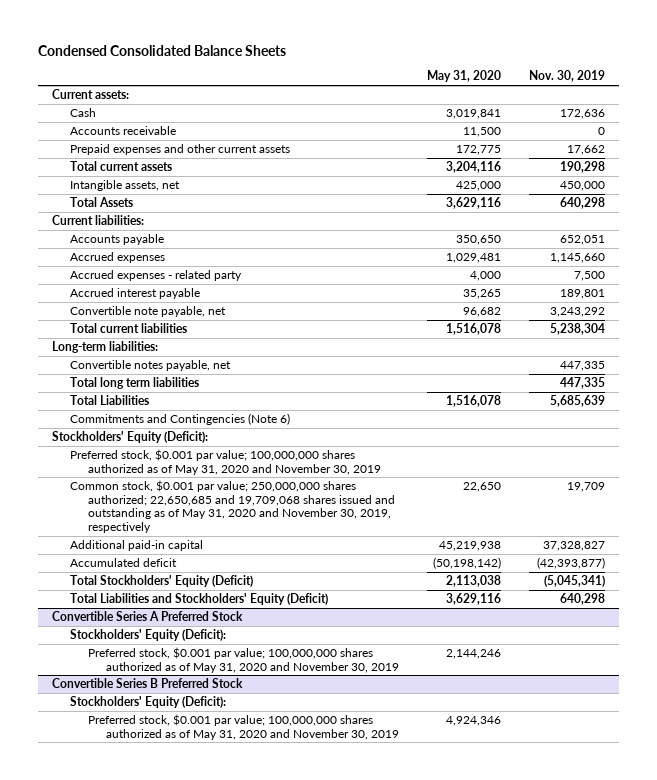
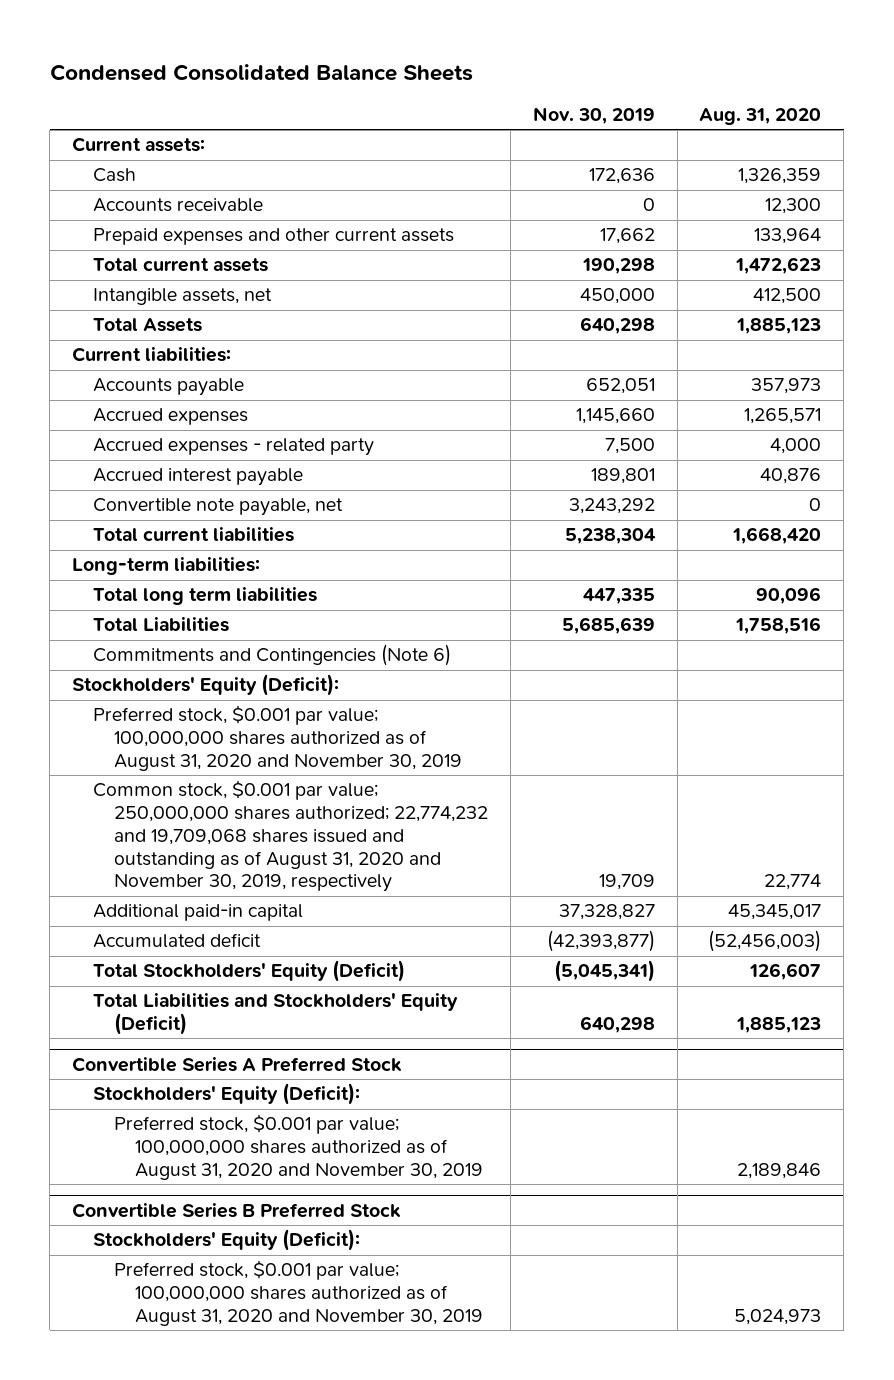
[427,70,502,83] May 31, 2020 -> none
none -> [699,108,822,126] Aug. 31, 2020
[69,360,231,372] Convertible notes payable, net -> none
[69,449,381,475] Preferred stock, $0.001 par value; 100,000,000 shares authorized as of May 31, 2020 and November 30, 2019 -> [93,705,462,771] Preferred stock, $0.001 par value; 100,000,000 shares authorized as of August 31, 2020 and November 30, 2019
[69,480,395,533] Common stock, $0.001 par value; 250,000,000 shares authorized; 22,650,685 and 19,709,068 shares issued and outstanding as of May 31, 2020 and November 30, 2019, respectively -> [93,780,488,893] Common stock, $0.001 par value; 250,000,000 shares authorized; 22,774,232 and 19,709,068 shares issued and outstanding as of August 31, 2020 and November 30, 2019, respectively
[87,647,399,673] Preferred stock, $0.001 par value; 100,000,000 shares authorized as of May 31, 2020 and November 30, 2019 -> [113,1114,483,1180] Preferred stock, $0.001 par value; 100,000,000 shares authorized as of August 31, 2020 and November 30, 2019
[87,714,399,740] Preferred stock, $0.001 par value; 100,000,000 shares authorized as of May 31, 2020 and November 30, 2019 -> [113,1260,483,1326] Preferred stock, $0.001 par value; 100,000,000 shares authorized as of August 31, 2020 and November 30, 2019

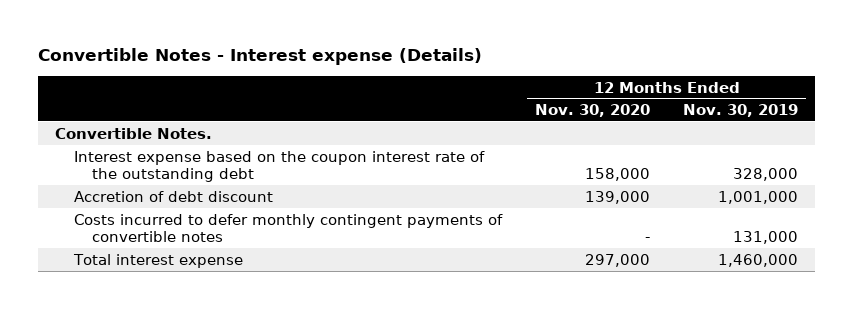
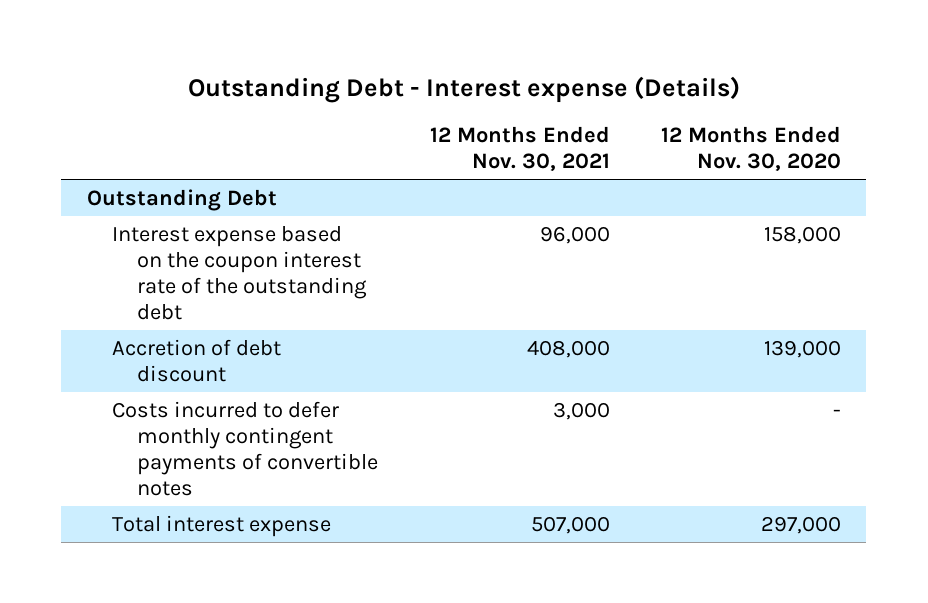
[38,48,483,66] Convertible Notes - Interest expense (Details) -> [187,75,740,103] Outstanding Debt - Interest expense (Details)
[683,104,799,118] Nov. 30, 2019 -> none
none -> [429,126,610,172] 12 Months Ended Nov. 30, 2021
[55,127,213,139] Convertible Notes. -> [87,188,278,211] Outstanding Debt

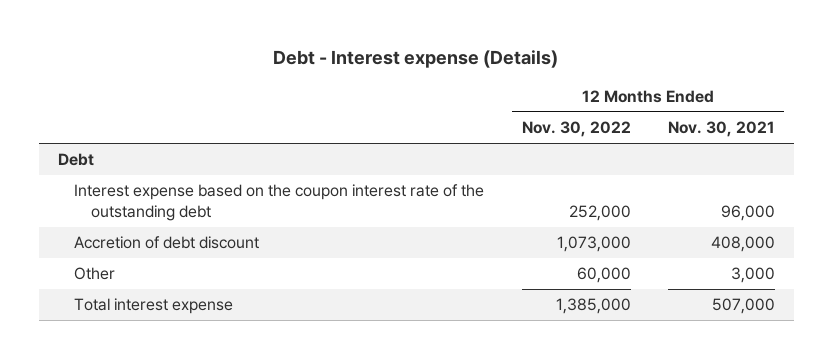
[187,75,740,103] Outstanding Debt - Interest expense (Details) -> [273,50,559,69] Debt - Interest expense (Details)
[660,126,841,172] 12 Months Ended Nov. 30, 2020 -> none
none -> [521,121,631,138] Nov. 30, 2022
[87,188,278,211] Outstanding Debt -> [57,153,94,167] Debt
[112,400,379,496] Costs incurred to defer monthly contingent payments of convertible notes -> none
none -> [74,267,116,281] Other

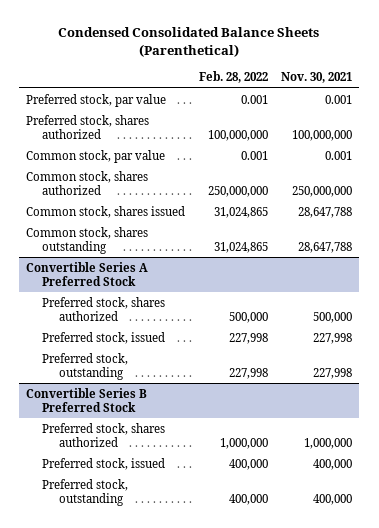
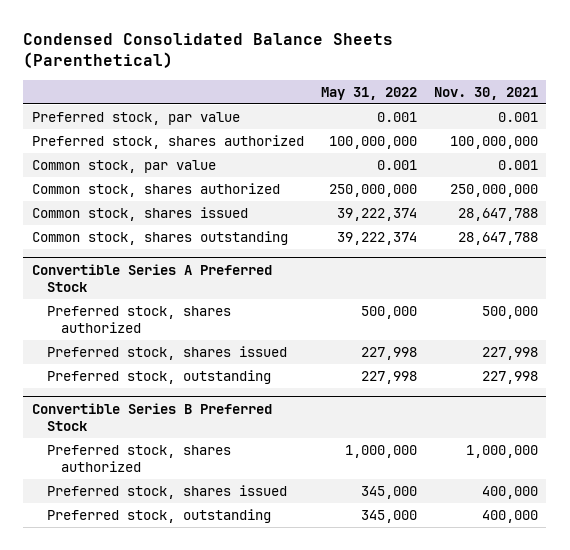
[198,71,268,84] Feb. 28, 2022 -> none
none -> [320,87,417,101] May 31, 2022
[42,331,166,344] Preferred stock, issued -> [46,345,287,360] Preferred stock, shares issued
[42,457,166,470] Preferred stock, issued -> [46,484,287,499] Preferred stock, shares issued

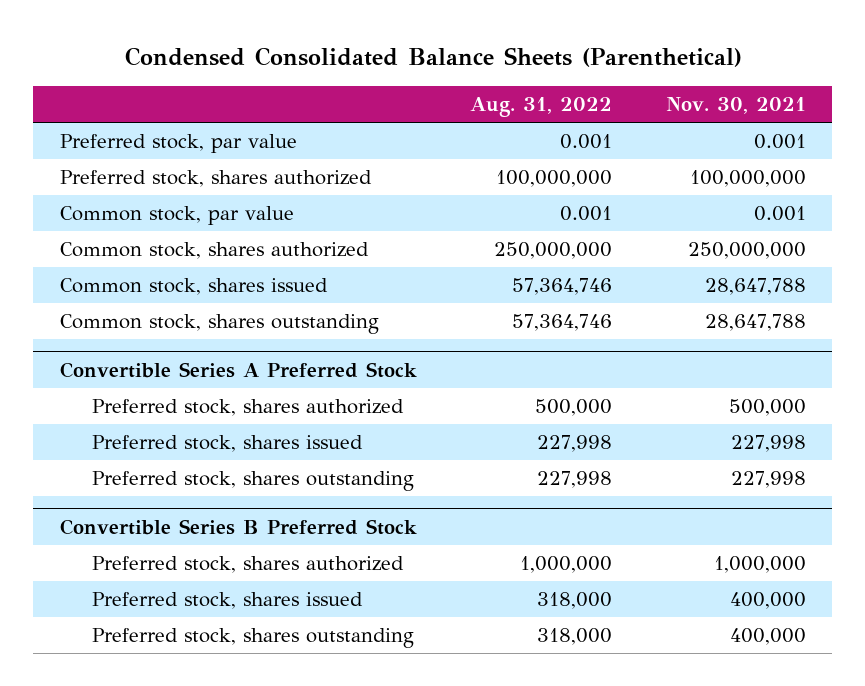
[320,87,417,101] May 31, 2022 -> none
none -> [470,97,613,118] Aug. 31, 2022
[46,369,271,384] Preferred stock, outstanding -> [91,471,414,492] Preferred stock, shares outstanding
[46,508,271,523] Preferred stock, outstanding -> [91,628,414,649] Preferred stock, shares outstanding

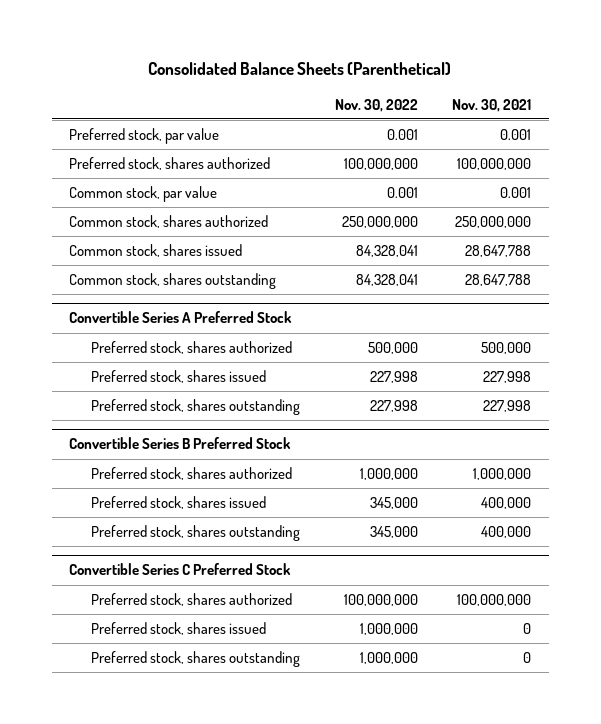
[124,47,742,68] Condensed Consolidated Balance Sheets (Parenthetical) -> [148,61,452,75] Consolidated Balance Sheets (Parenthetical)
[470,97,613,118] Aug. 31, 2022 -> none
none -> [334,98,418,112] Nov. 30, 2022
none -> [69,563,292,576] Convertible Series C Preferred Stock
none -> [90,592,292,606] Preferred stock, shares authorized
none -> [90,621,266,635] Preferred stock, shares issued
none -> [90,650,300,667] Preferred stock, shares outstanding

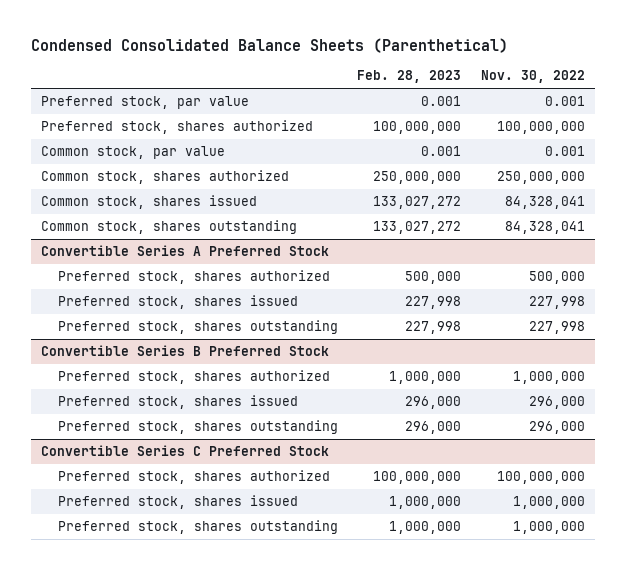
[148,61,452,75] Consolidated Balance Sheets (Parenthetical) -> [31,37,509,53] Condensed Consolidated Balance Sheets (Parenthetical)
[452,98,532,112] Nov. 30, 2021 -> none
none -> [357,70,462,84] Feb. 28, 2023
[369,496,418,509] 345,000 -> [529,395,586,409] 296,000
[369,525,418,538] 345,000 -> [529,420,586,434] 296,000

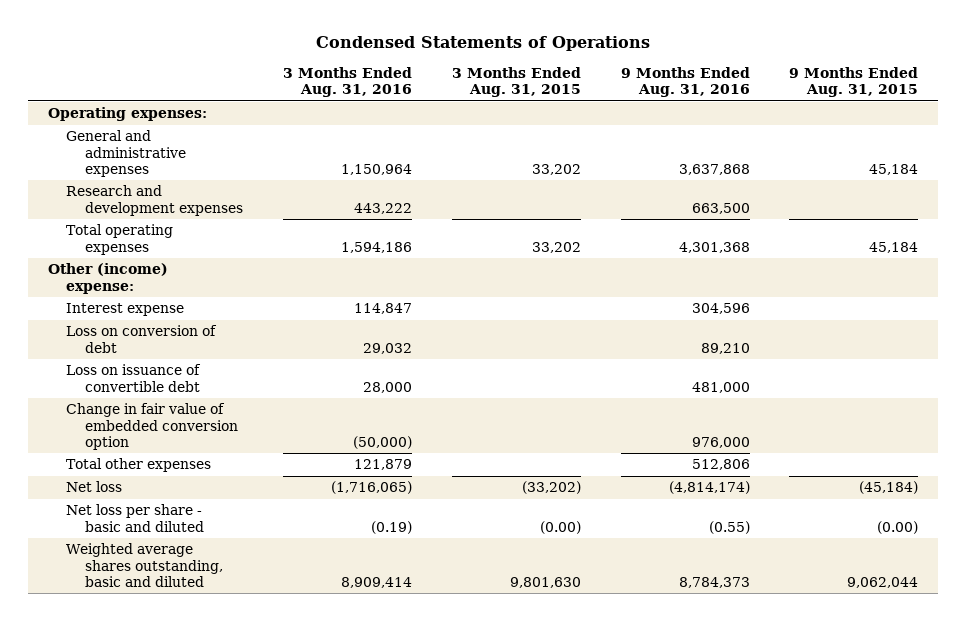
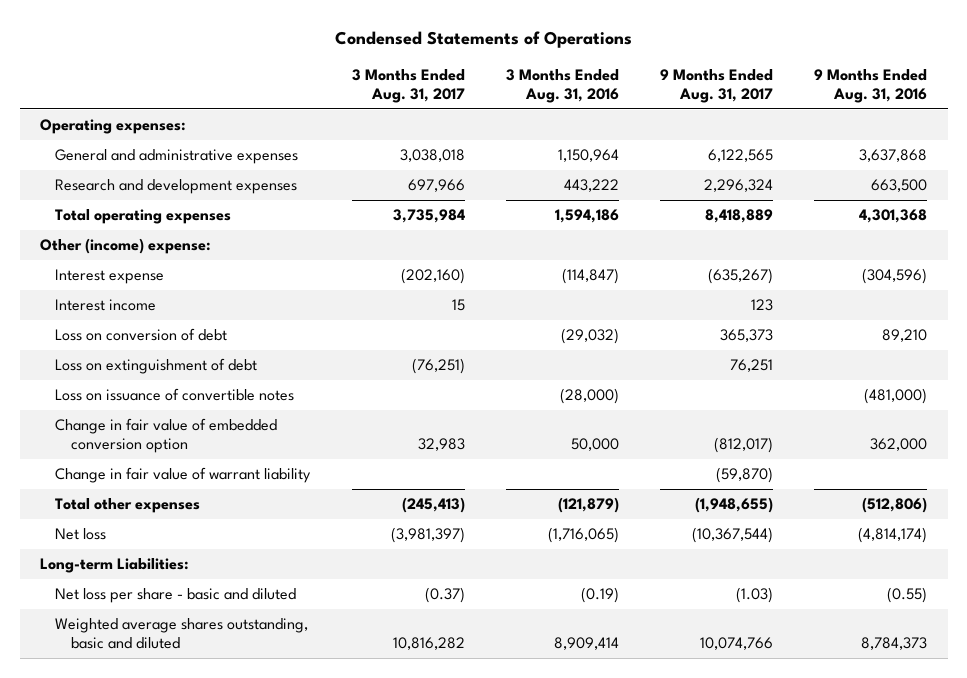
[451,66,581,98] 3 Months Ended Aug. 31, 2015 -> none
[789,66,919,98] 9 Months Ended Aug. 31, 2015 -> none
none -> [351,68,465,104] 3 Months Ended Aug. 31, 2017
none -> [660,68,774,104] 9 Months Ended Aug. 31, 2017
[354,303,413,315] 114,847 -> [561,268,619,285] (114,847)
[691,303,750,315] 304,596 -> [862,268,928,285] (304,596)
none -> [55,299,157,312] Interest income
[363,342,413,354] 29,032 -> [560,328,619,345] (29,032)
none -> [55,358,258,375] Loss on extinguishment of debt
[66,364,202,392] Loss on issuance of convertible debt -> [55,388,295,402] Loss on issuance of convertible notes
[363,381,413,393] 28,000 -> [559,388,619,405] (28,000)
[691,381,750,393] 481,000 -> [864,388,928,405] (481,000)
[353,435,413,449] (50,000) -> [570,438,619,452] 50,000
[691,436,750,448] 976,000 -> [870,438,928,452] 362,000
none -> [55,467,312,484] Change in fair value of warrant liability
[354,459,413,471] 121,879 -> [557,497,619,514] (121,879)
[691,459,750,471] 512,806 -> [862,497,928,514] (512,806)
none -> [40,558,190,574] Long-term Liabilities:

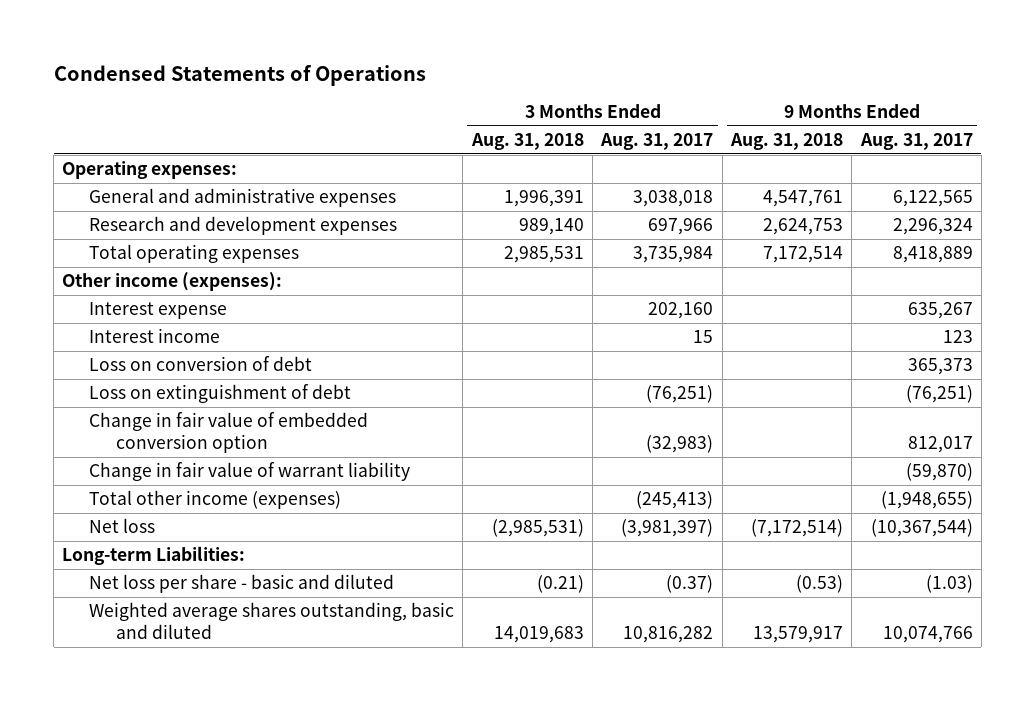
[505,68,619,104] 3 Months Ended Aug. 31, 2016 -> none
[814,68,928,104] 9 Months Ended Aug. 31, 2016 -> none
none -> [470,133,584,151] Aug. 31, 2018
none -> [730,133,844,151] Aug. 31, 2018
[40,238,212,255] Other (income) expense: -> [62,272,283,292] Other income (expenses):
[400,268,465,285] (202,160) -> [648,302,714,320] 202,160
[708,268,774,285] (635,267) -> [907,302,973,320] 635,267
[55,388,295,402] Loss on issuance of convertible notes -> none
[730,359,774,373] 76,251 -> [905,385,973,404] (76,251)
[417,438,465,452] 32,983 -> [646,435,714,454] (32,983)
[714,437,774,454] (812,017) -> [907,436,973,454] 812,017
[55,498,201,514] Total other expenses -> [89,490,342,510] Total other income (expenses)

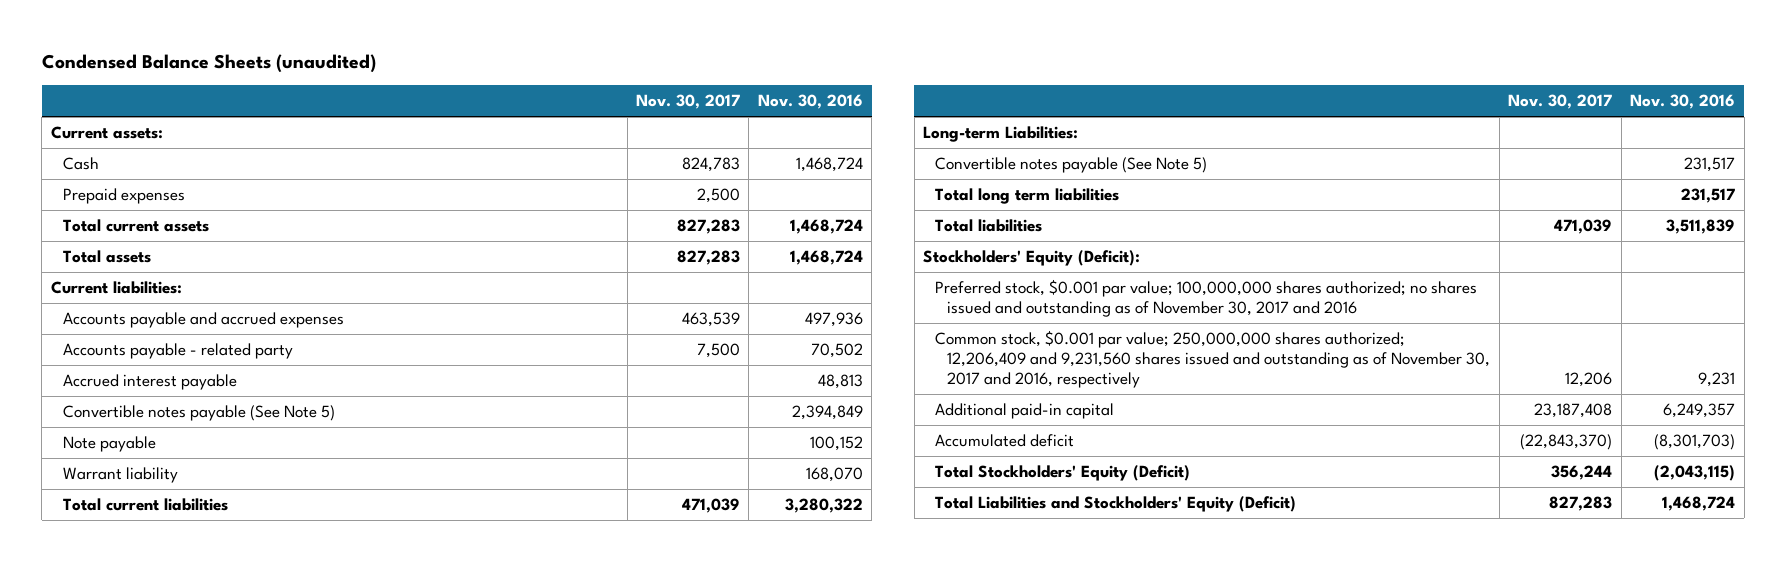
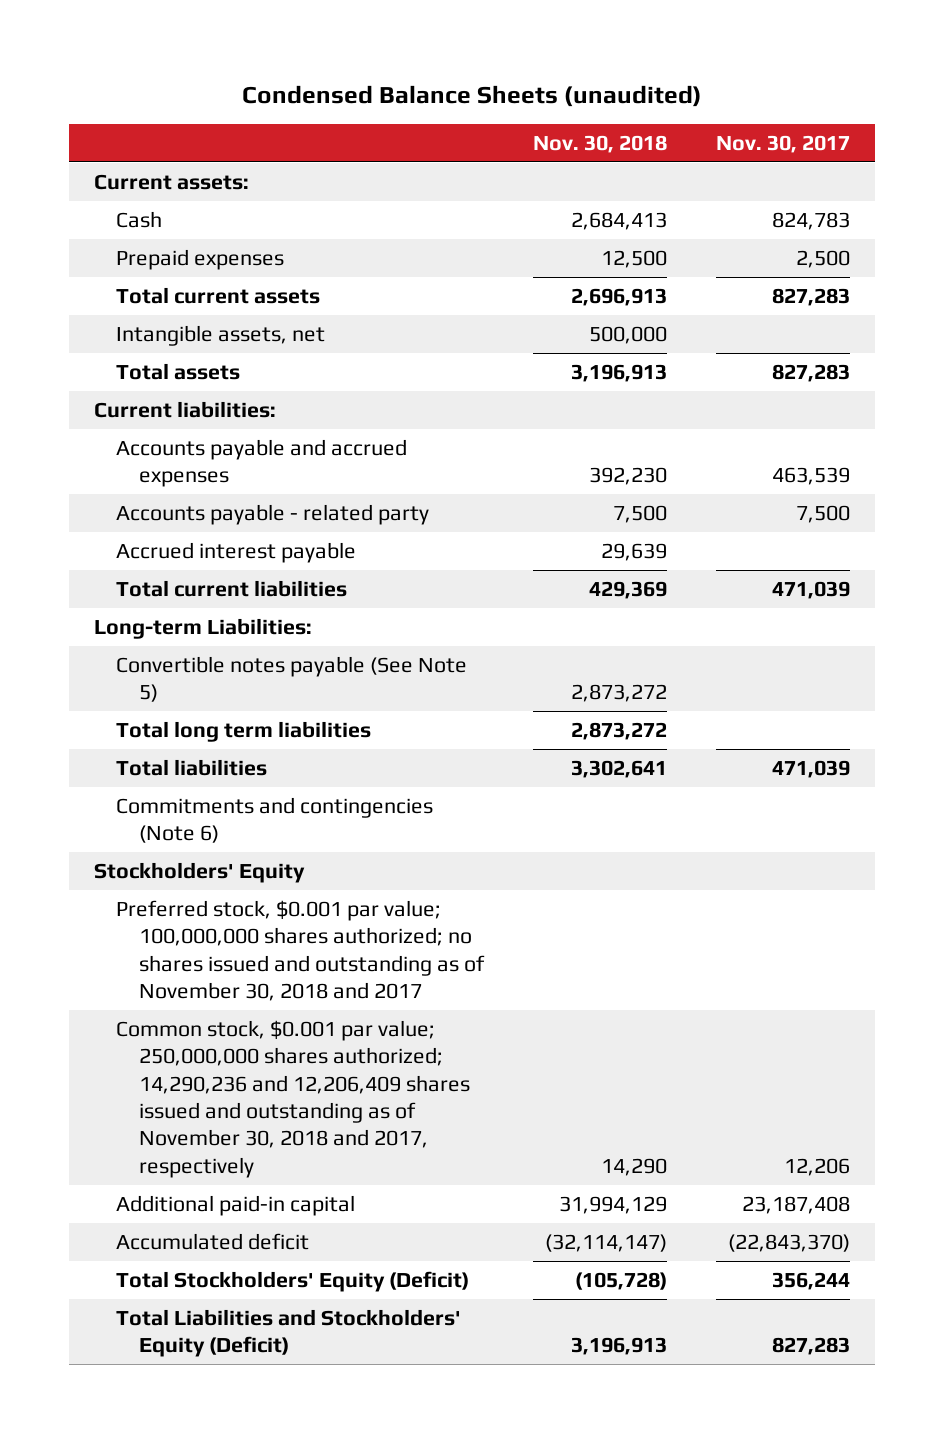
[757,94,863,110] Nov. 30, 2016 -> none
none -> [532,134,667,153] Nov. 30, 2018
none -> [116,324,326,346] Intangible assets, net
[62,405,335,422] Convertible notes payable (See Note 5) -> none
[62,436,156,453] Note payable -> none
[62,467,178,484] Warrant liability -> none
none -> [116,796,434,844] Commitments and contingencies (Note 6)
[923,250,1141,267] Stockholders' Equity (Deficit): -> [93,861,305,883] Stockholders' Equity
[935,279,1478,317] Preferred stock, $0.001 par value; 100,000,000 shares authorized; no shares issued and outstanding as of November 30, 2017 and 2016 -> [116,899,485,1002] Preferred stock, $0.001 par value; 100,000,000 shares authorized; no shares issued and outstanding as of November 30, 2018 and 2017
[935,330,1491,388] Common stock, $0.001 par value; 250,000,000 shares authorized; 12,206,409 and 9,231,560 shares issued and outstanding as of November 30, 2017 and 2016, respectively -> [116,1019,470,1178] Common stock, $0.001 par value; 250,000,000 shares authorized; 14,290,236 and 12,206,409 shares issued and outstanding as of November 30, 2018 and 2017, respectively

